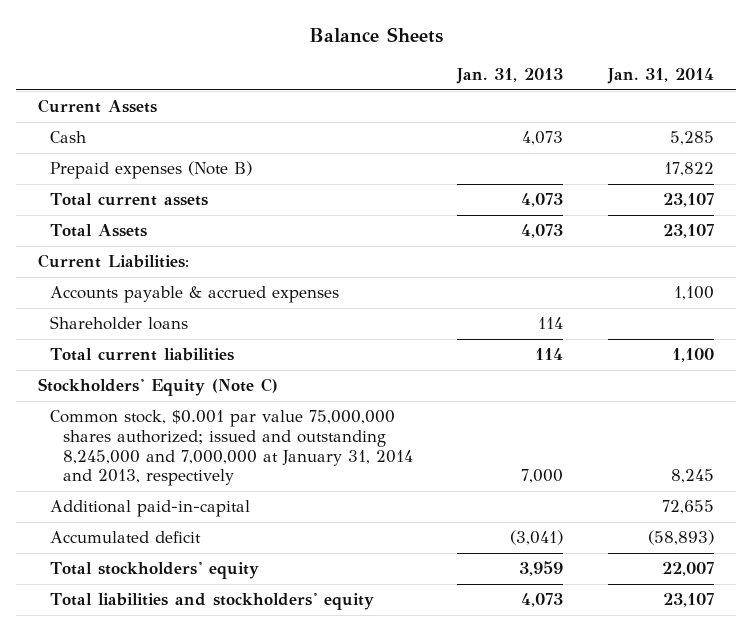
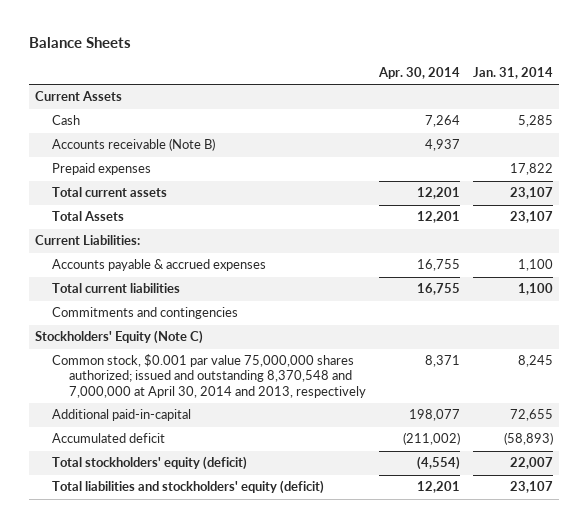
[456,67,564,84] Jan. 31, 2013 -> none
none -> [377,66,460,79] Apr. 30, 2014
none -> [52,138,216,152] Accounts receivable (Note B)
[50,161,253,180] Prepaid expenses (Note B) -> [52,163,152,176] Prepaid expenses
[50,316,189,331] Shareholder loans -> none
none -> [52,307,239,320] Commitments and contingencies
[50,410,413,487] Common stock, $0.001 par value 75,000,000 shares authorized; issued and outstanding 8,245,000 and 7,000,000 at January 31, 2014 and 2013, respectively -> [52,354,366,398] Common stock, $0.001 par value 75,000,000 shares authorized; issued and outstanding 8,370,548 and 7,000,000 at April 30, 2014 and 2013, respectively
[50,562,260,580] Total stockholders' equity -> [52,456,248,471] Total stockholders' equity (deficit)
[50,593,375,611] Total liabilities and stockholders' equity -> [52,480,325,495] Total liabilities and stockholders' equity (deficit)

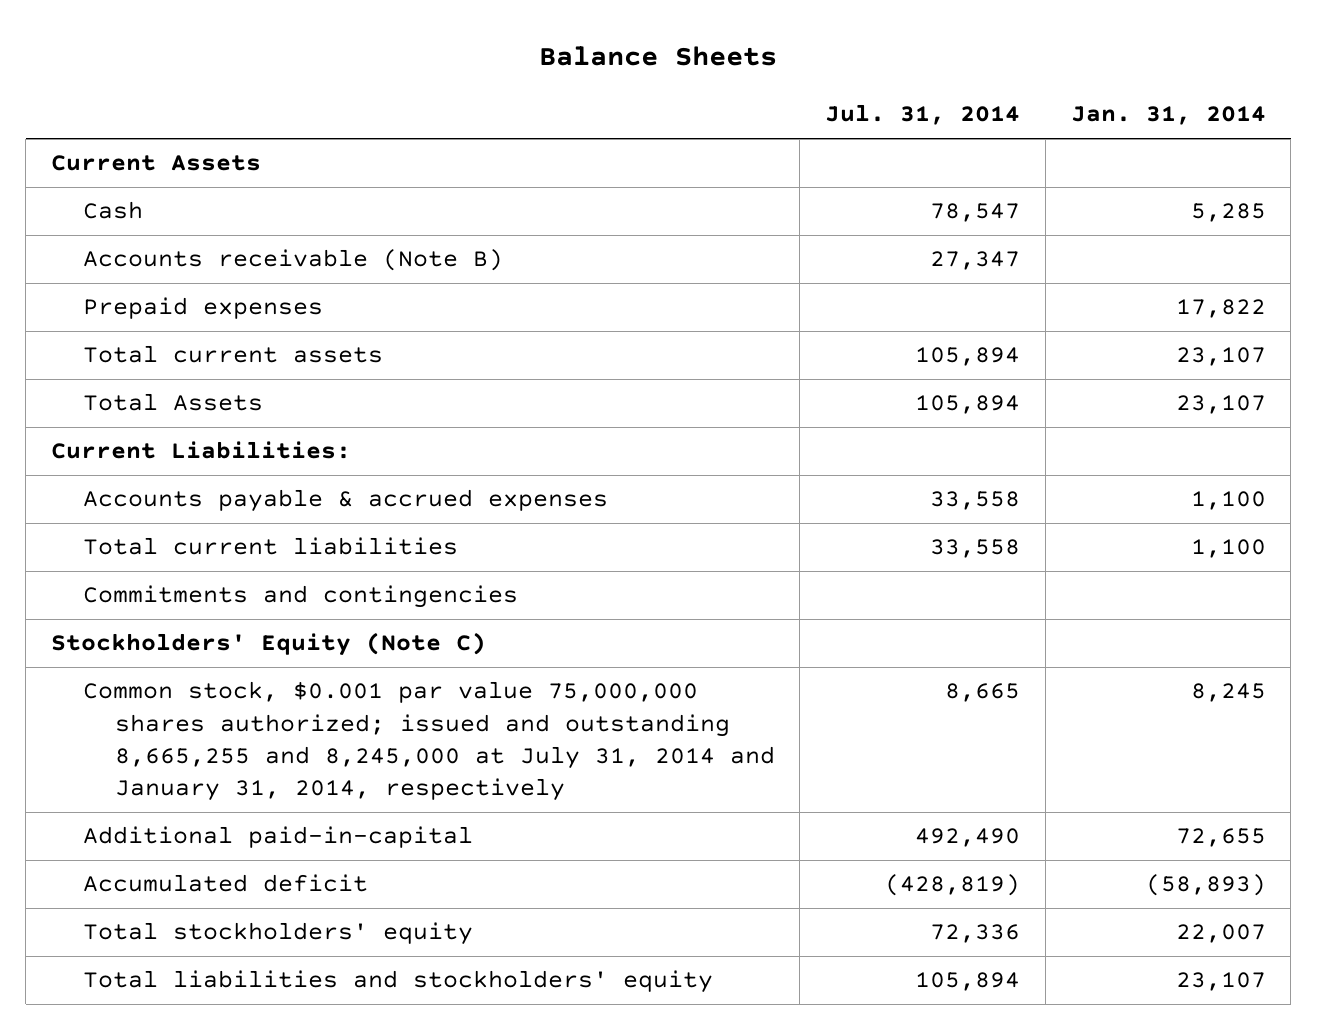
[377,66,460,79] Apr. 30, 2014 -> none
none -> [825,104,1021,126] Jul. 31, 2014
[52,354,366,398] Common stock, $0.001 par value 75,000,000 shares authorized; issued and outstanding 8,370,548 and 7,000,000 at April 30, 2014 and 2013, respectively -> [82,681,775,801] Common stock, $0.001 par value 75,000,000 shares authorized; issued and outstanding 8,665,255 and 8,245,000 at July 31, 2014 and January 31, 2014, respectively
[52,456,248,471] Total stockholders' equity (deficit) -> [82,922,473,946] Total stockholders' equity
[52,480,325,495] Total liabilities and stockholders' equity (deficit) -> [82,970,713,994] Total liabilities and stockholders' equity

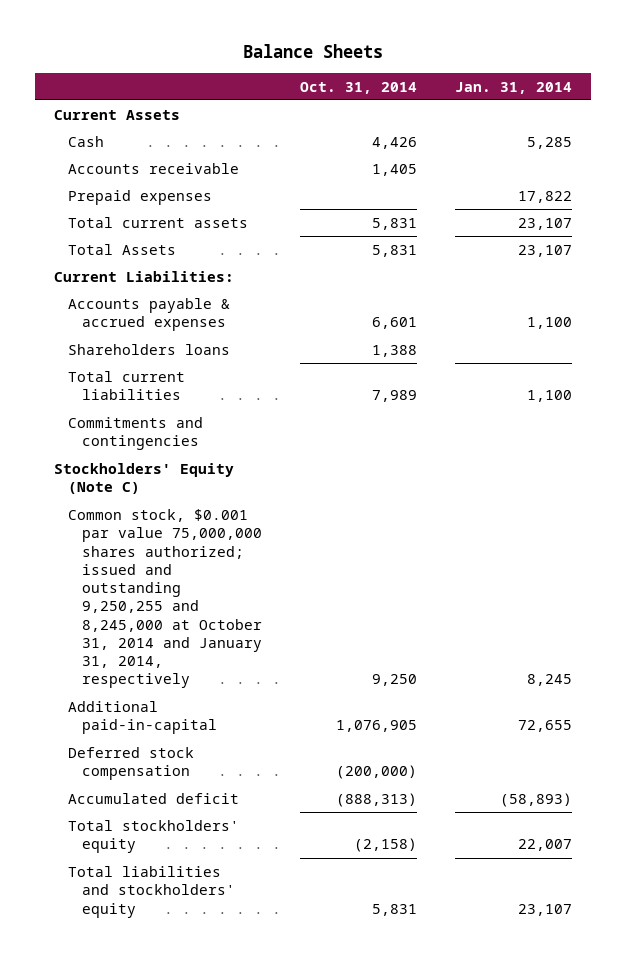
[825,104,1021,126] Jul. 31, 2014 -> none
none -> [299,81,417,94] Oct. 31, 2014
[82,249,503,272] Accounts receivable (Note B) -> [67,163,239,175] Accounts receivable
none -> [67,344,230,356] Shareholders loans
[82,681,775,801] Common stock, $0.001 par value 75,000,000 shares authorized; issued and outstanding 8,665,255 and 8,245,000 at July 31, 2014 and January 31, 2014, respectively -> [67,509,263,689] Common stock, $0.001 par value 75,000,000 shares authorized; issued and outstanding 9,250,255 and 8,245,000 at October 31, 2014 and January 31, 2014, respectively
none -> [67,747,194,781] Deferred stock compensation

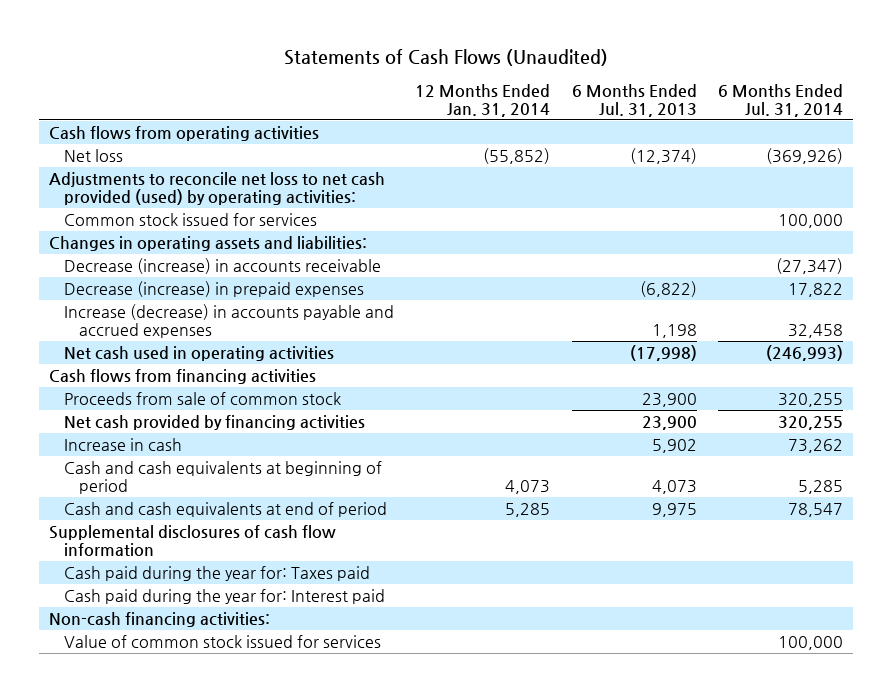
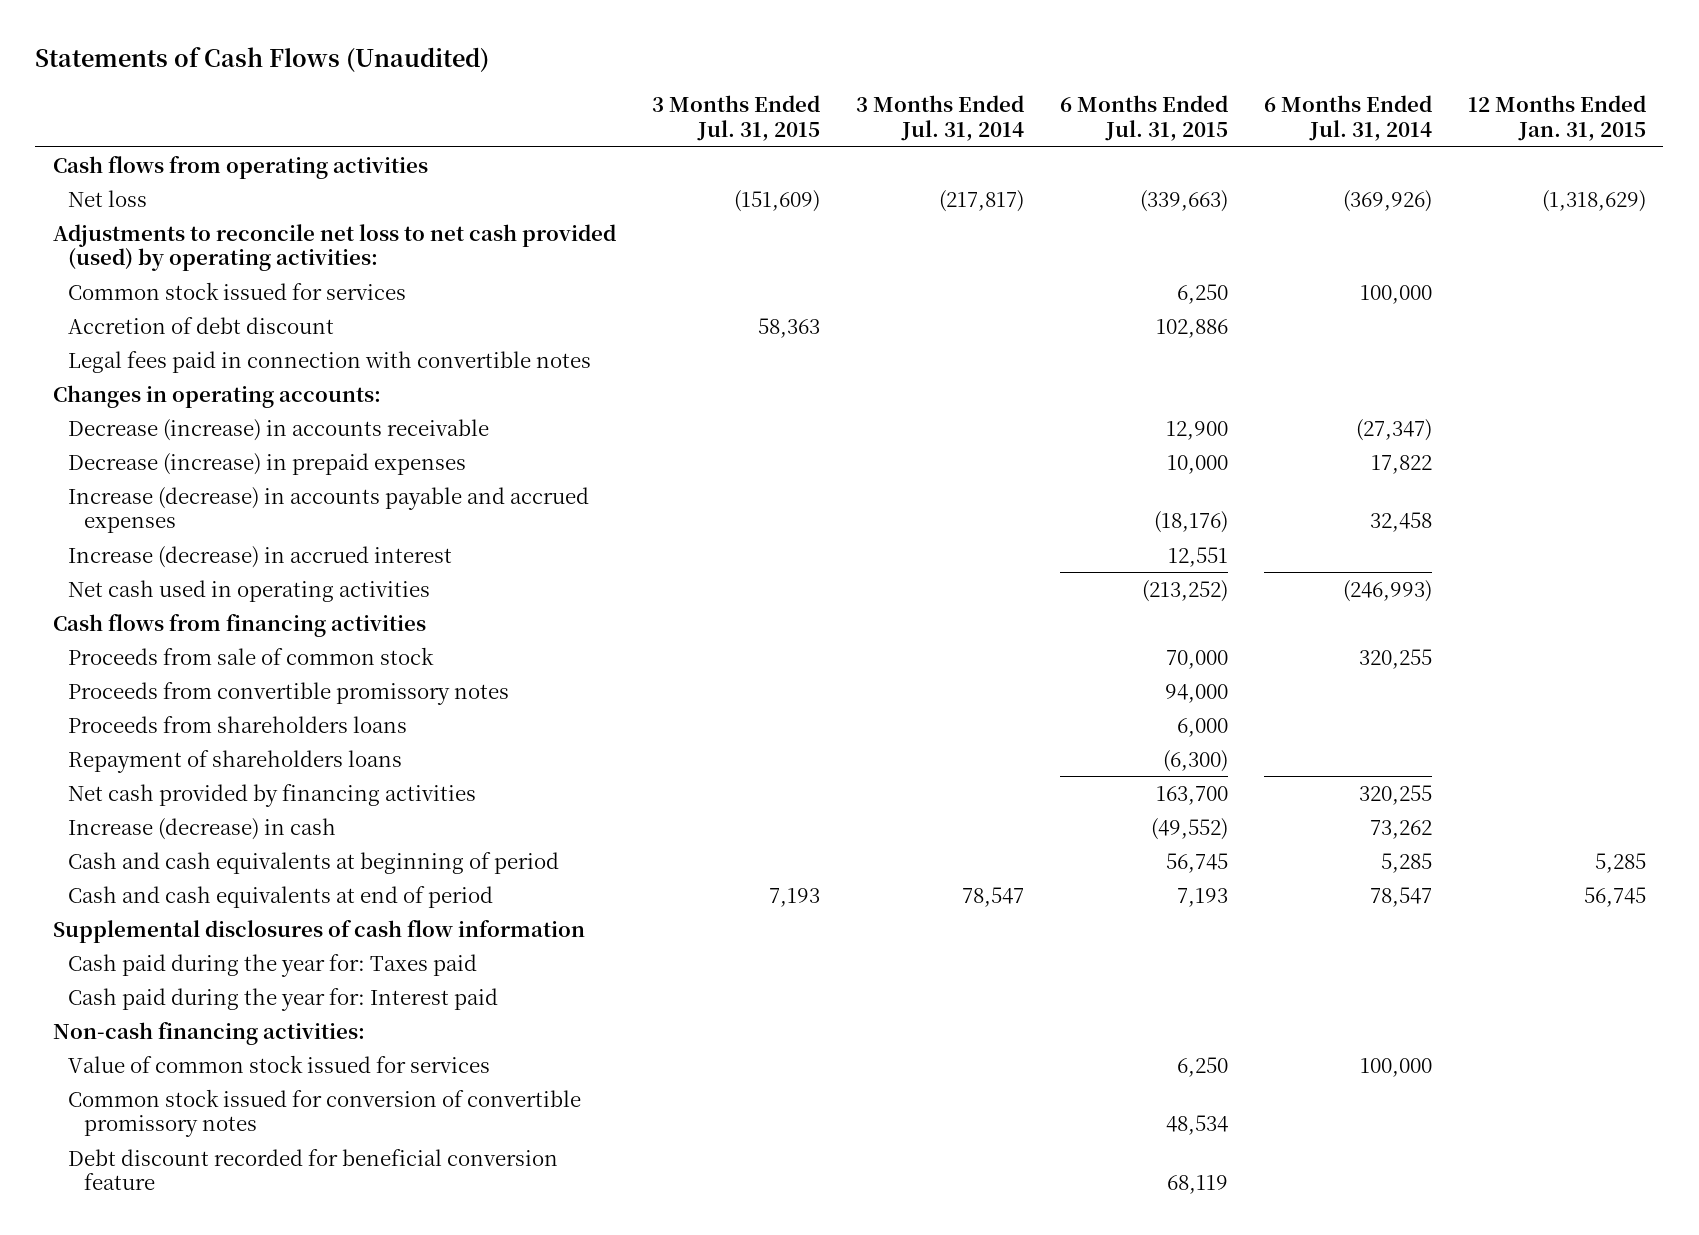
[415,83,551,117] 12 Months Ended Jan. 31, 2014 -> none
[571,83,697,117] 6 Months Ended Jul. 31, 2013 -> none
none -> [652,95,821,141] 3 Months Ended Jul. 31, 2015
none -> [855,95,1024,141] 3 Months Ended Jul. 31, 2014
none -> [1059,95,1228,141] 6 Months Ended Jul. 31, 2015
none -> [1467,95,1646,141] 12 Months Ended Jan. 31, 2015
none -> [68,316,335,334] Accretion of debt discount
none -> [68,350,592,373] Legal fees paid in connection with convertible notes
[49,236,368,252] Changes in operating assets and liabilities: -> [53,384,382,408] Changes in operating accounts:
none -> [68,545,453,568] Increase (decrease) in accrued interest
none -> [68,681,510,705] Proceeds from convertible promissory notes
none -> [68,715,408,733] Proceeds from shareholders loans
none -> [68,749,403,773] Repayment of shareholders loans
[64,438,183,452] Increase in cash -> [68,817,337,840] Increase (decrease) in cash
none -> [68,1088,582,1138] Common stock issued for conversion of convertible promissory notes
none -> [68,1148,559,1191] Debt discount recorded for beneficial conversion feature

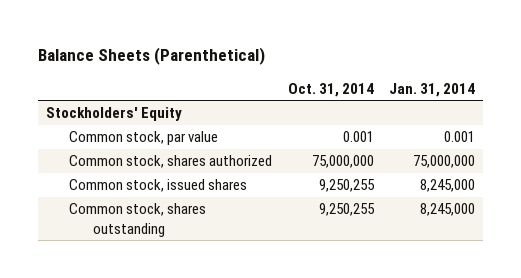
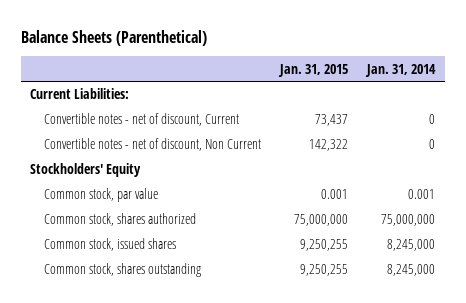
[287,82,374,97] Oct. 31, 2014 -> none
none -> [278,63,349,77] Jan. 31, 2015
none -> [30,88,130,100] Current Liabilities:
none -> [44,113,240,127] Convertible notes - net of discount, Current
none -> [44,138,262,152] Convertible notes - net of discount, Non Current

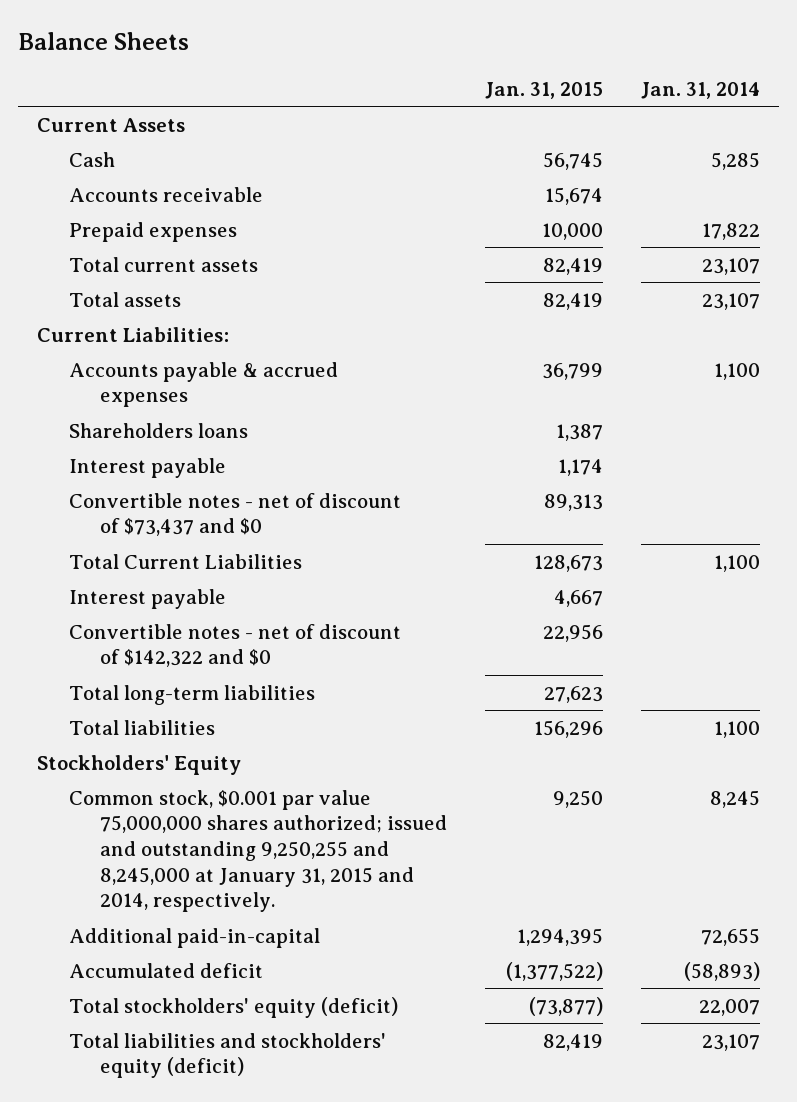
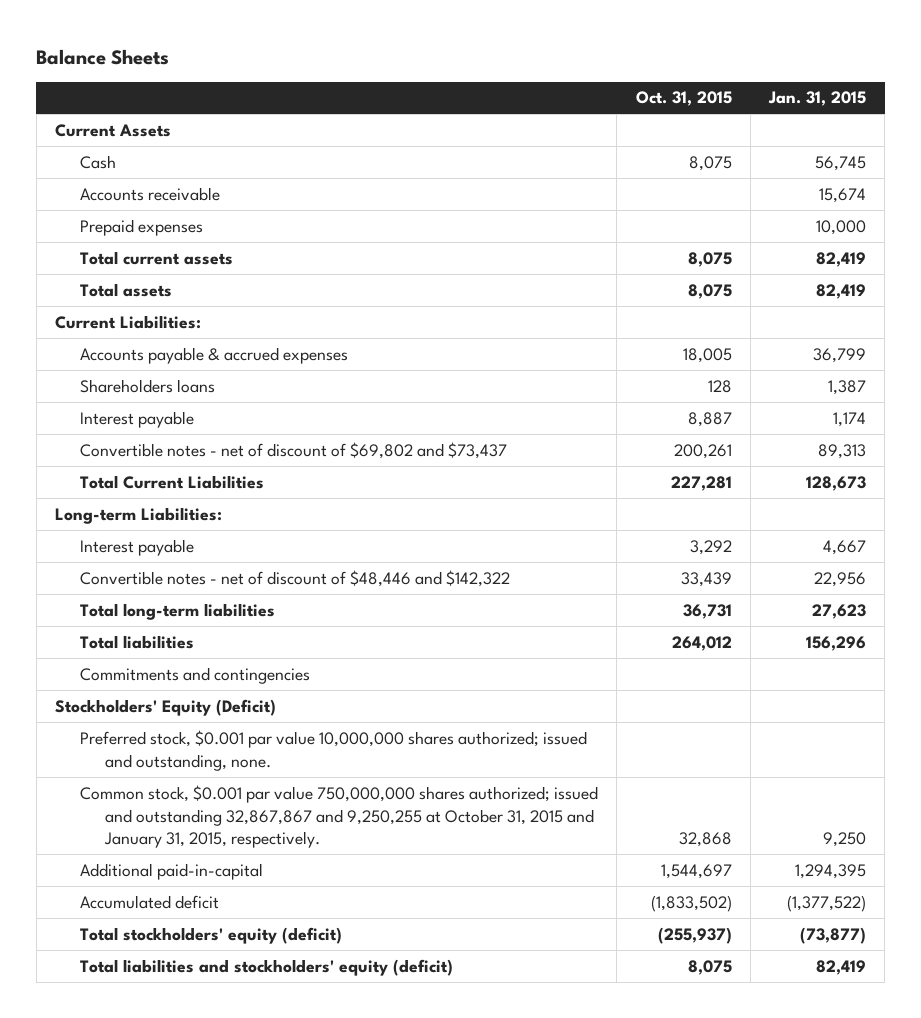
[640,81,760,99] Jan. 31, 2014 -> none
none -> [635,91,732,107] Oct. 31, 2015
[68,492,401,537] Convertible notes - net of discount of $73,437 and $0 -> [80,441,508,459] Convertible notes - net of discount of $69,802 and $73,437
none -> [55,506,223,524] Long-term Liabilities:
[68,623,401,668] Convertible notes - net of discount of $142,322 and $0 -> [80,569,511,587] Convertible notes - net of discount of $48,446 and $142,322
none -> [80,666,311,684] Commitments and contingencies
[37,754,242,775] Stockholders' Equity -> [55,698,277,716] Stockholders' Equity (Deficit)
none -> [80,729,588,771] Preferred stock, $0.001 par value 10,000,000 shares authorized; issued and outstanding, none.
[68,789,447,913] Common stock, $0.001 par value 75,000,000 shares authorized; issued and outstanding 9,250,255 and 8,245,000 at January 31, 2015 and 2014, respectively. -> [80,784,599,849] Common stock, $0.001 par value 750,000,000 shares authorized; issued and outstanding 32,867,867 and 9,250,255 at October 31, 2015 and January 31, 2015, respectively.

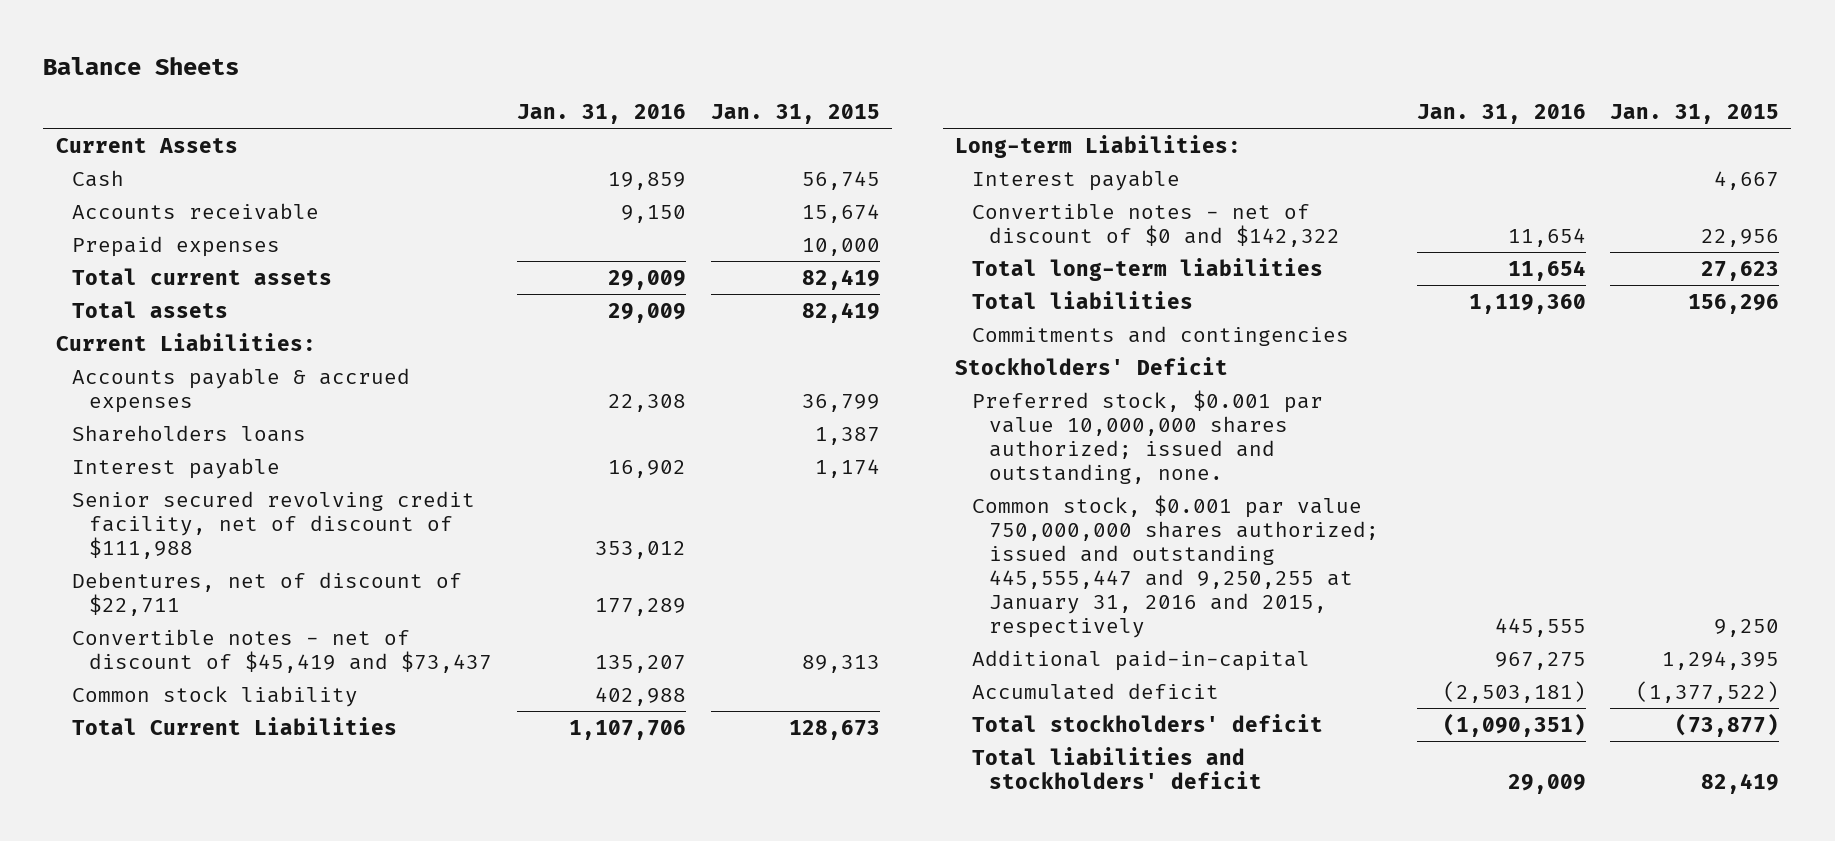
[635,91,732,107] Oct. 31, 2015 -> none
none -> [517,103,687,124] Jan. 31, 2016
none -> [72,490,476,559] Senior secured revolving credit facility, net of discount of $111,988
none -> [72,571,463,616] Debentures, net of discount of $22,711
[80,441,508,459] Convertible notes - net of discount of $69,802 and $73,437 -> [72,628,493,673] Convertible notes - net of discount of $45,419 and $73,437
none -> [72,685,359,707] Common stock liability
[80,569,511,587] Convertible notes - net of discount of $48,446 and $142,322 -> [972,202,1341,247] Convertible notes - net of discount of $0 and $142,322
[55,698,277,716] Stockholders' Equity (Deficit) -> [955,356,1229,375] Stockholders' Deficit
[80,784,599,849] Common stock, $0.001 par value 750,000,000 shares authorized; issued and outstanding 32,867,867 and 9,250,255 at October 31, 2015 and January 31, 2015, respectively. -> [972,494,1380,638] Common stock, $0.001 par value 750,000,000 shares authorized; issued and outstanding 445,555,447 and 9,250,255 at January 31, 2016 and 2015, respectively
[80,926,343,944] Total stockholders' equity (deficit) -> [972,713,1324,732] Total stockholders' deficit
[80,958,454,976] Total liabilities and stockholders' equity (deficit) -> [972,746,1263,789] Total liabilities and stockholders' deficit

